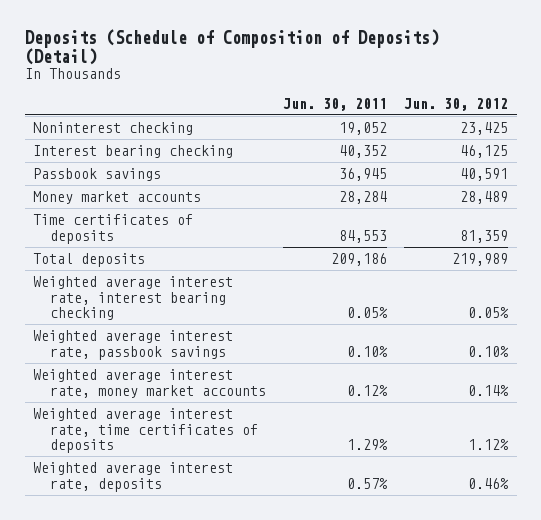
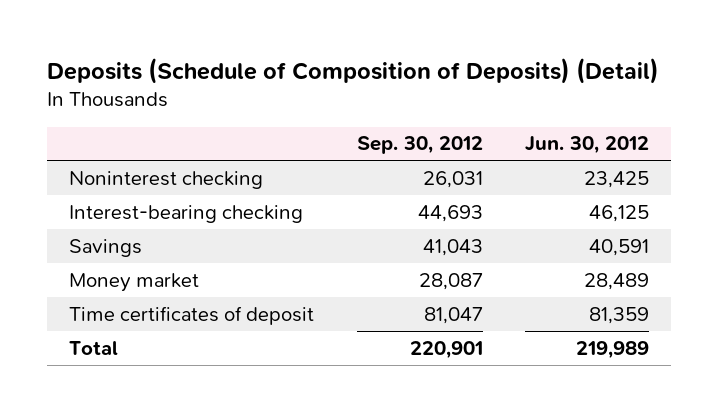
[283,97,388,111] Jun. 30, 2011 -> none
none -> [356,136,483,155] Sep. 30, 2012
[33,276,234,321] Weighted average interest rate, interest bearing checking -> none
[33,330,234,360] Weighted average interest rate, passbook savings -> none
[33,369,267,398] Weighted average interest rate, money market accounts -> none
[33,408,259,454] Weighted average interest rate, time certificates of deposits -> none
[33,462,234,492] Weighted average interest rate, deposits -> none
[33,145,234,159] Interest bearing checking -> [68,204,303,223] Interest-bearing checking
[33,168,162,182] Passbook savings -> [68,238,142,257] Savings
[33,191,202,205] Money market accounts -> [68,272,199,292] Money market
[33,214,194,244] Time certificates of deposits -> [68,305,314,325] Time certificates of deposit
[33,253,146,268] Total deposits -> [68,340,118,355] Total

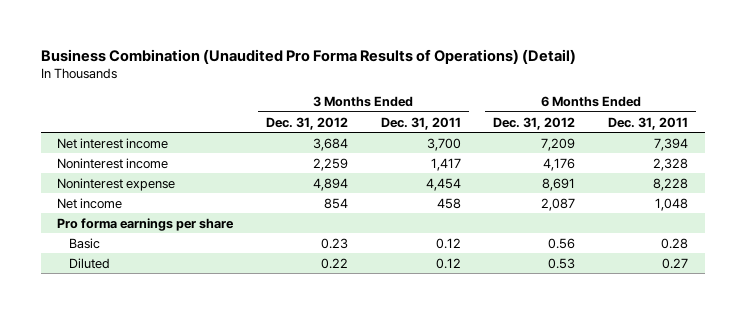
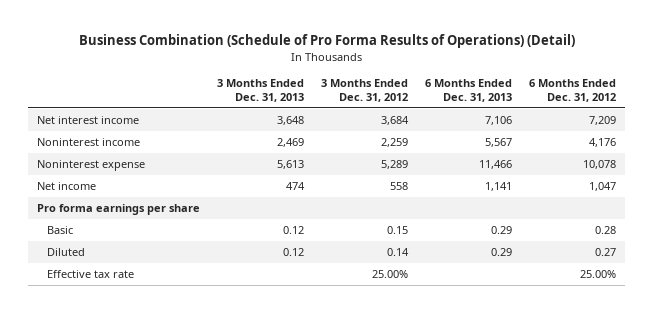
[40,48,576,64] Business Combination (Unaudited Pro Forma Results of Operations) (Detail) -> [78,34,575,49] Business Combination (Schedule of Pro Forma Results of Operations) (Detail)
[380,116,461,130] Dec. 31, 2011 -> none
[608,116,689,130] Dec. 31, 2011 -> none
none -> [216,78,304,102] 3 Months Ended Dec. 31, 2013
none -> [425,78,513,102] 6 Months Ended Dec. 31, 2013
[312,177,348,191] 4,894 -> [381,160,409,170] 5,289
[542,177,576,191] 8,691 -> [583,160,617,170] 10,078
[323,197,348,209] 854 -> [390,182,409,191] 558
[541,197,576,211] 2,087 -> [589,182,617,192] 1,047
[320,237,348,249] 0.23 -> [387,226,409,235] 0.15
[548,237,576,249] 0.56 -> [595,226,617,235] 0.28
[320,257,348,269] 0.22 -> [387,248,410,257] 0.14
[548,257,576,269] 0.53 -> [595,248,617,257] 0.27
none -> [47,270,135,279] Effective tax rate

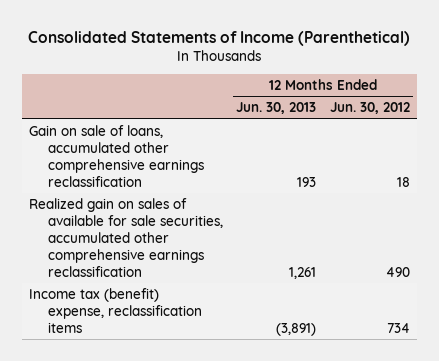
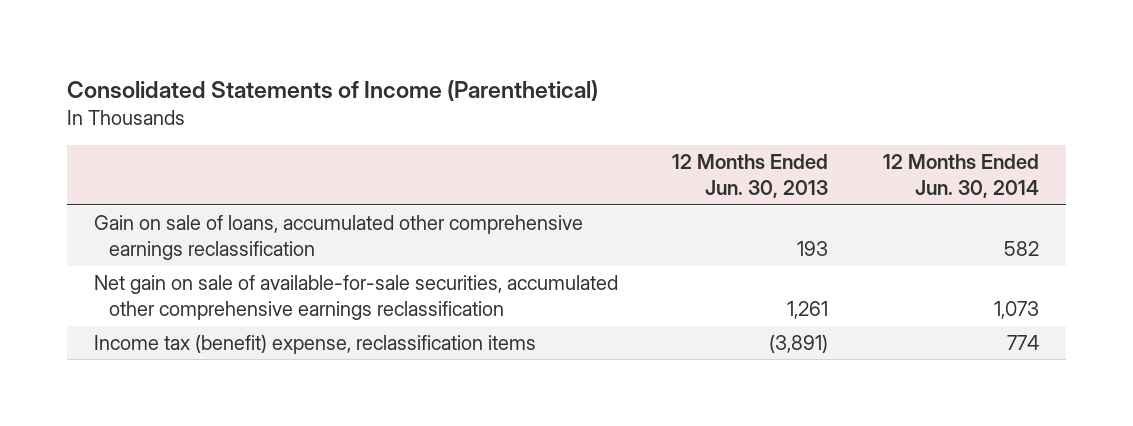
[329,102,410,115] Jun. 30, 2012 -> none
none -> [882,154,1039,199] 12 Months Ended Jun. 30, 2014
[28,197,223,277] Realized gain on sales of available for sale securities, accumulated other comprehensive earnings reclassification -> [93,275,618,321] Net gain on sale of available-for-sale securities, accumulated other comprehensive earnings reclassification

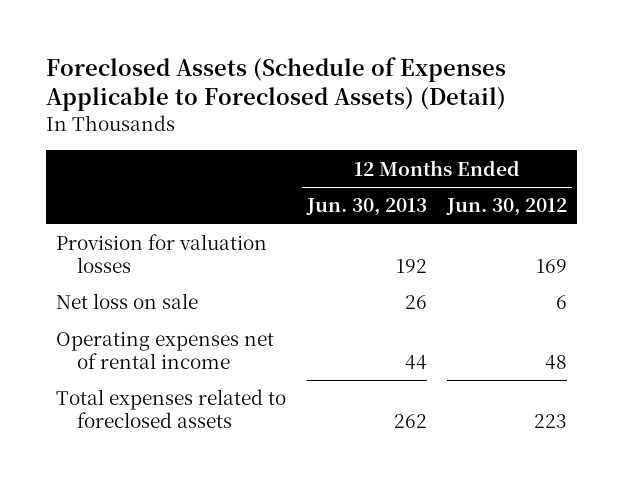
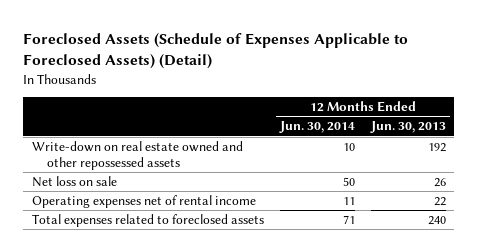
[446,198,568,217] Jun. 30, 2012 -> none
none -> [278,121,355,134] Jun. 30, 2014
[56,234,268,273] Provision for valuation losses -> [31,141,243,170] Write-down on real estate owned and other repossessed assets
[404,354,427,370] 44 -> [433,197,446,207] 22
[393,413,427,428] 262 -> [427,216,446,226] 240

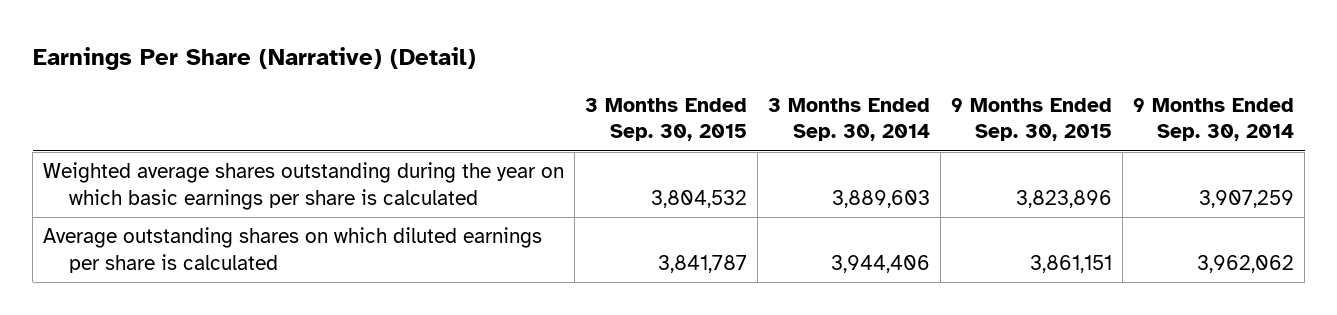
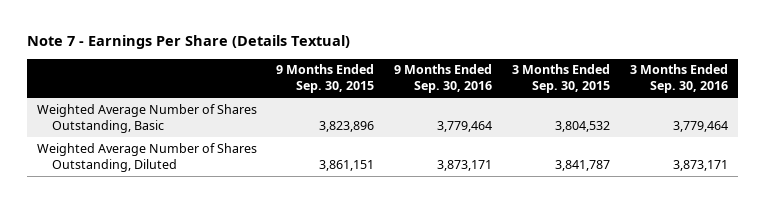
[32,46,476,70] Earnings Per Share (Narrative) (Detail) -> [26,35,350,50] Note 7 - Earnings Per Share (Details Textual)
[768,97,931,142] 3 Months Ended Sep. 30, 2014 -> none
[1133,97,1295,142] 9 Months Ended Sep. 30, 2014 -> none
none -> [394,64,493,94] 9 Months Ended Sep. 30, 2016
none -> [629,64,728,94] 3 Months Ended Sep. 30, 2016
[43,162,565,210] Weighted average shares outstanding during the year on which basic earnings per share is calculated -> [36,103,257,133] Weighted Average Number of Shares Outstanding, Basic
[43,227,543,273] Average outstanding shares on which diluted earnings per share is calculated -> [36,142,257,172] Weighted Average Number of Shares Outstanding, Diluted

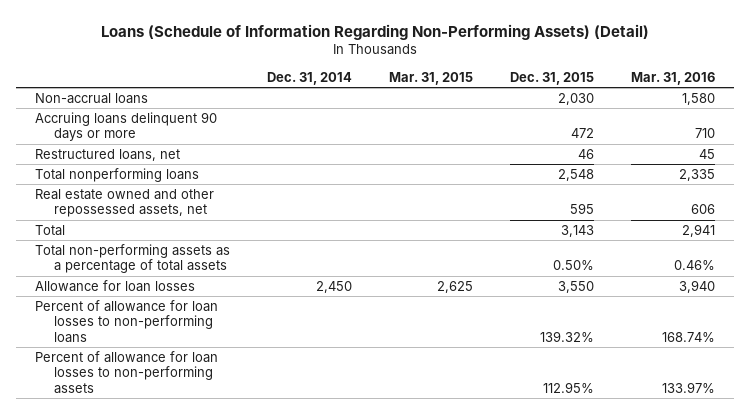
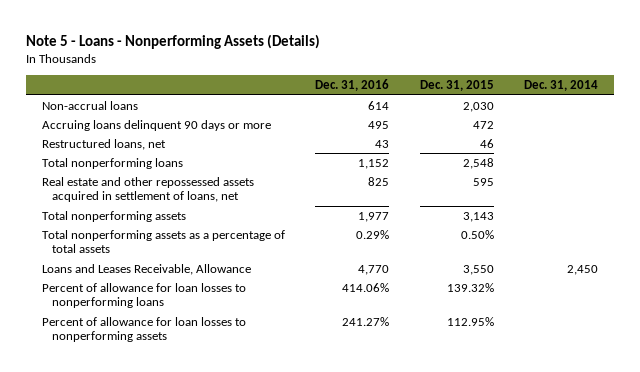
[101,23,650,40] Loans (Schedule of Information Regarding Non-Performing Assets) (Detail) -> [26,33,321,49] Note 5 - Loans - Nonperforming Assets (Details)
[389,72,474,86] Mar. 31, 2015 -> none
[631,72,716,86] Mar. 31, 2016 -> none
none -> [315,78,390,91] Dec. 31, 2016
[34,188,214,218] Real estate owned and other repossessed assets, net -> [41,176,254,203] Real estate and other repossessed assets acquired in settlement of loans, net
[34,224,65,236] Total -> [41,210,186,222] Total nonperforming assets
[34,243,230,274] Total non-performing assets as a percentage of total assets -> [41,229,285,254] Total nonperforming assets as a percentage of total assets
[34,279,195,292] Allowance for loan losses -> [41,263,251,275] Loans and Leases Receivable, Allowance
[34,299,218,344] Percent of allowance for loan losses to non-performing loans -> [41,282,246,309] Percent of allowance for loan losses to nonperforming loans
[34,350,218,395] Percent of allowance for loan losses to non-performing assets -> [41,316,246,343] Percent of allowance for loan losses to nonperforming assets

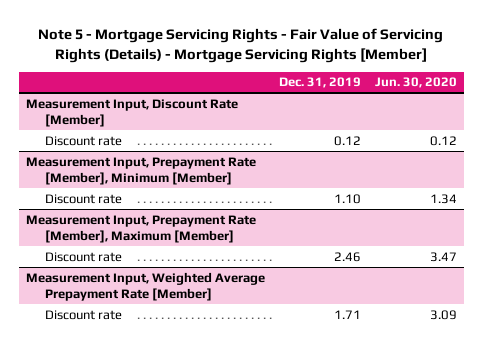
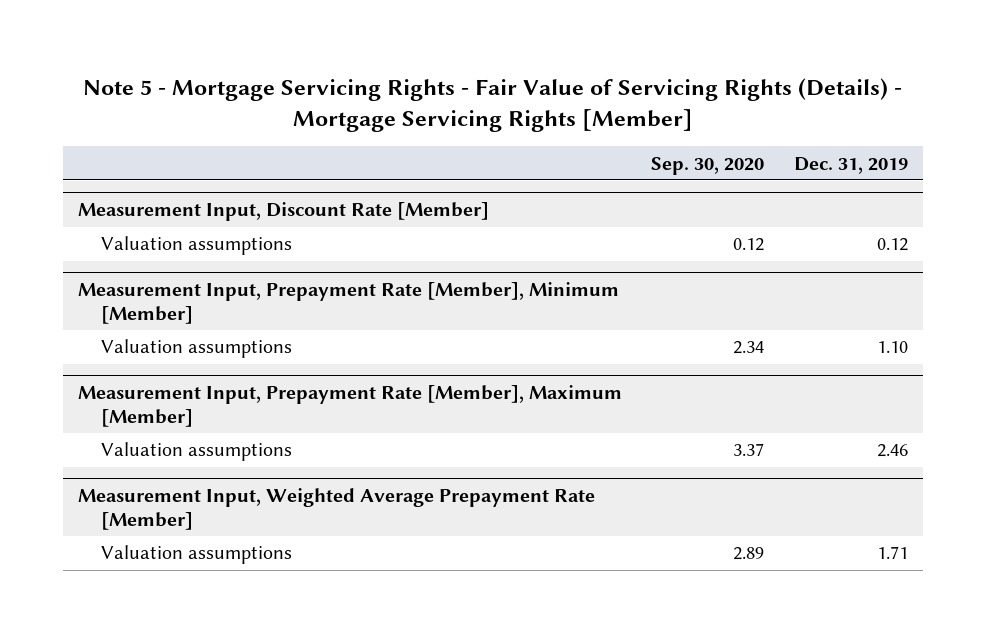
[374,77,457,89] Jun. 30, 2020 -> none
none -> [651,156,765,175] Sep. 30, 2020
[45,135,123,146] Discount rate -> [101,236,293,256] Valuation assumptions
[45,193,123,204] Discount rate -> [101,339,293,359] Valuation assumptions
[45,251,123,262] Discount rate -> [101,442,293,462] Valuation assumptions
[45,309,123,320] Discount rate -> [101,545,293,565] Valuation assumptions

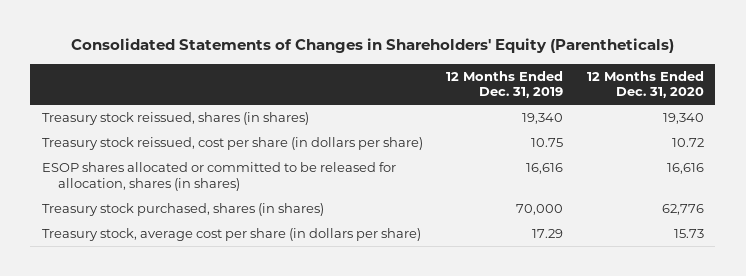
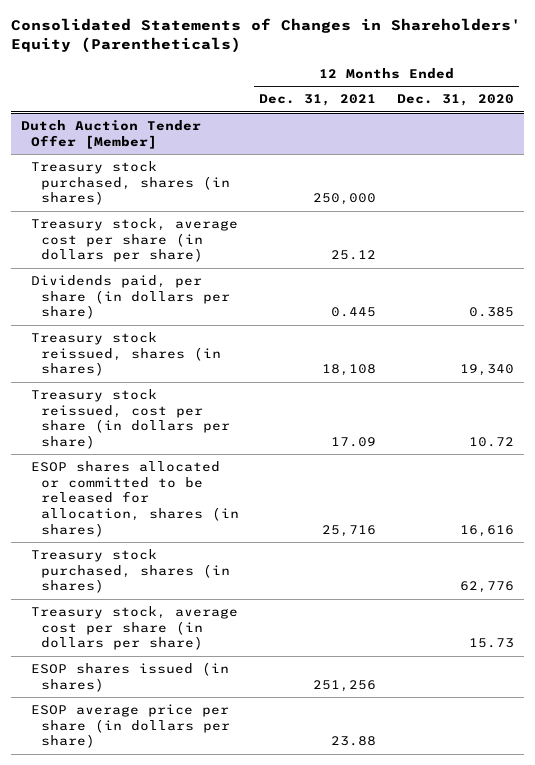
[446,70,564,99] 12 Months Ended Dec. 31, 2019 -> none
none -> [259,94,377,107] Dec. 31, 2021
none -> [21,119,202,149] Dutch Auction Tender Offer [Member]
none -> [30,160,230,206] Treasury stock purchased, shares (in shares)
none -> [30,217,238,263] Treasury stock, average cost per share (in dollars per share)
none -> [30,274,230,320] Dividends paid, per share (in dollars per share)
none -> [30,661,229,692] ESOP shares issued (in shares)
none -> [30,703,230,749] ESOP average price per share (in dollars per share)

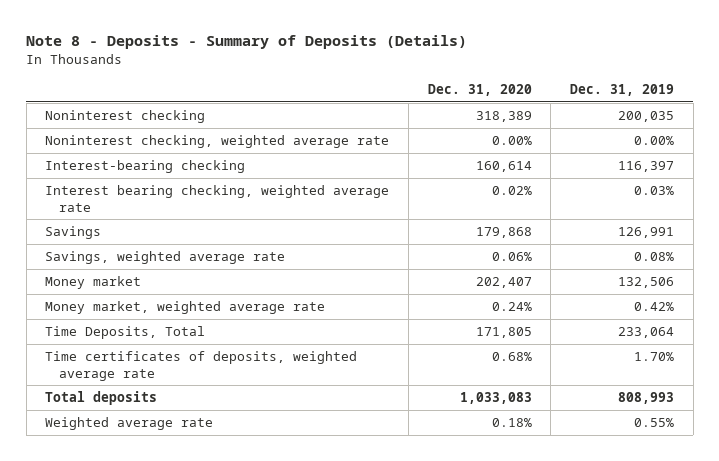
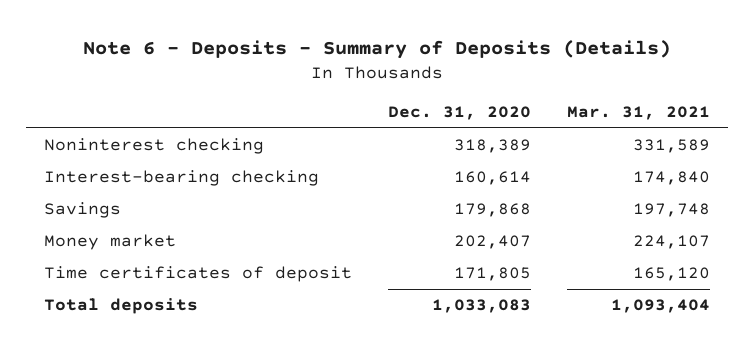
[26,35,468,50] Note 8 - Deposits - Summary of Deposits (Details) -> [83,40,672,60] Note 6 - Deposits - Summary of Deposits (Details)
[569,83,674,96] Dec. 31, 2019 -> none
none -> [566,106,710,121] Mar. 31, 2021
[45,135,390,149] Noninterest checking, weighted average rate -> none
[45,185,390,212] Interest bearing checking, weighted average rate -> none
[45,251,286,265] Savings, weighted average rate -> none
[45,301,326,315] Money market, weighted average rate -> none
[45,351,358,381] Time certificates of deposits, weighted average rate -> none
[45,326,206,340] Time Deposits, Total -> [44,266,353,283] Time certificates of deposit
[45,417,214,431] Weighted average rate -> none

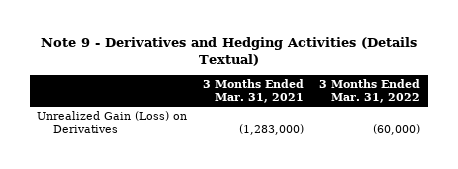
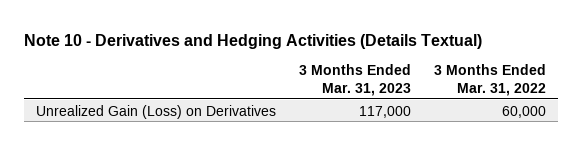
[40,36,417,66] Note 9 - Derivatives and Hedging Activities (Details Textual) -> [24,33,483,49] Note 10 - Derivatives and Hedging Activities (Details Textual)
[202,78,304,104] 3 Months Ended Mar. 31, 2021 -> none
none -> [298,64,411,96] 3 Months Ended Mar. 31, 2023
[373,124,421,136] (60,000) -> [502,105,547,118] 60,000

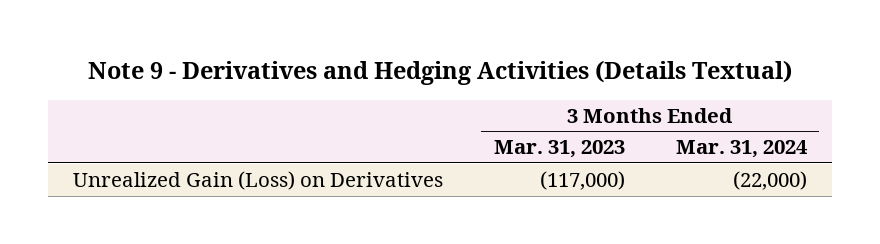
[24,33,483,49] Note 10 - Derivatives and Hedging Activities (Details Textual) -> [87,60,792,86] Note 9 - Derivatives and Hedging Activities (Details Textual)
[434,64,547,96] 3 Months Ended Mar. 31, 2022 -> none
none -> [675,140,808,159] Mar. 31, 2024
[358,105,411,118] 117,000 -> [539,171,625,191] (117,000)

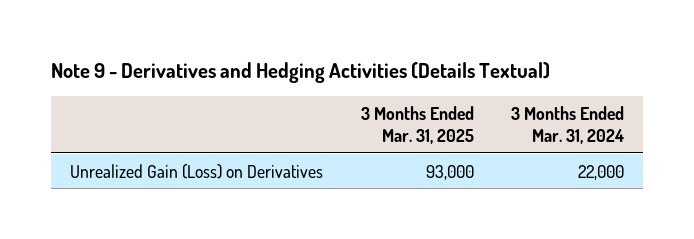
[493,140,625,159] Mar. 31, 2023 -> none
none -> [360,105,474,145] 3 Months Ended Mar. 31, 2025
[732,171,807,191] (22,000) -> [578,164,625,180] 22,000

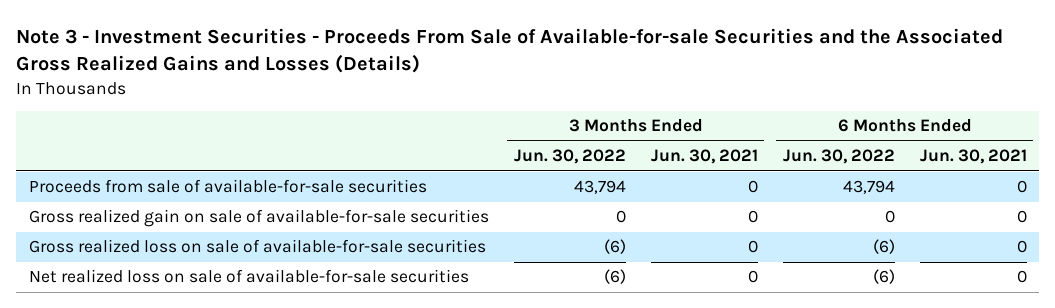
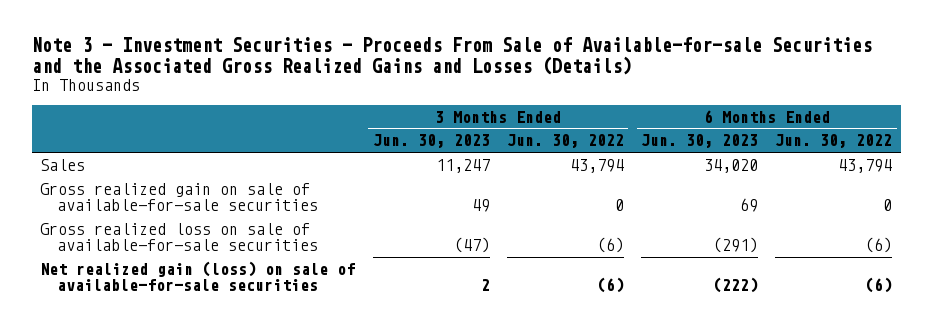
[650,149,758,165] Jun. 30, 2021 -> none
[919,149,1027,165] Jun. 30, 2021 -> none
none -> [372,134,490,149] Jun. 30, 2023
none -> [641,134,759,149] Jun. 30, 2023
[28,179,427,194] Proceeds from sale of available-for-sale securities -> [40,159,86,172] Sales
[28,269,469,284] Net realized loss on sale of available-for-sale securities -> [40,261,356,291] Net realized gain (loss) on sale of available-for-sale securities

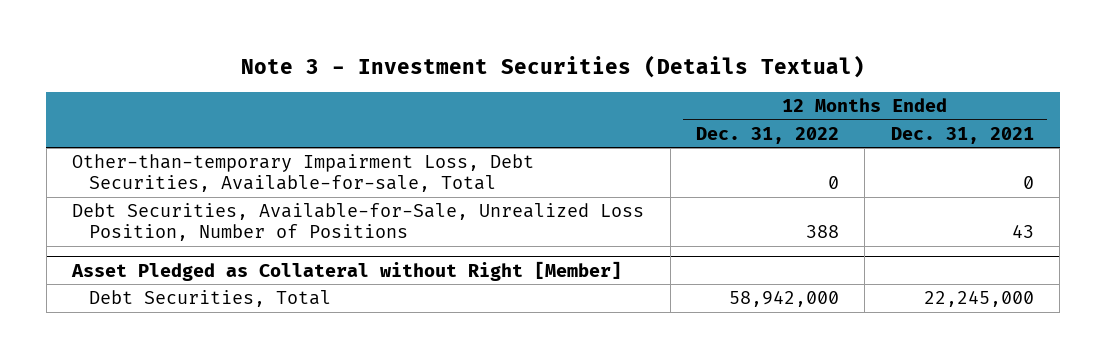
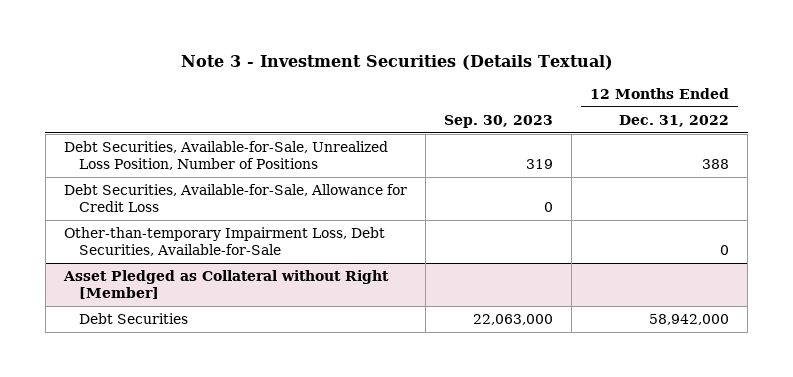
[890,126,1034,144] Dec. 31, 2021 -> none
none -> [444,114,554,128] Sep. 30, 2023
[72,154,535,193] Other-than-temporary Impairment Loss, Debt Securities, Available-for-sale, Total -> none
none -> [63,184,407,213] Debt Securities, Available-for-Sale, Allowance for Credit Loss
none -> [63,227,385,257] Other-than-temporary Impairment Loss, Debt Securities, Available-for-Sale
[88,290,331,308] Debt Securities, Total -> [78,313,188,325] Debt Securities

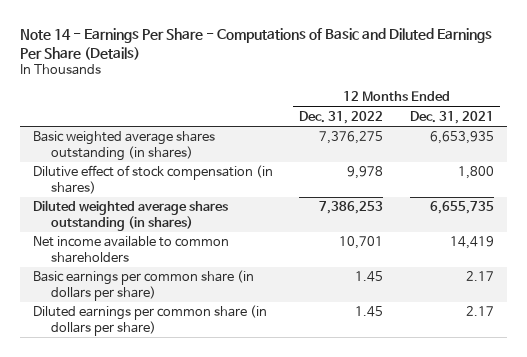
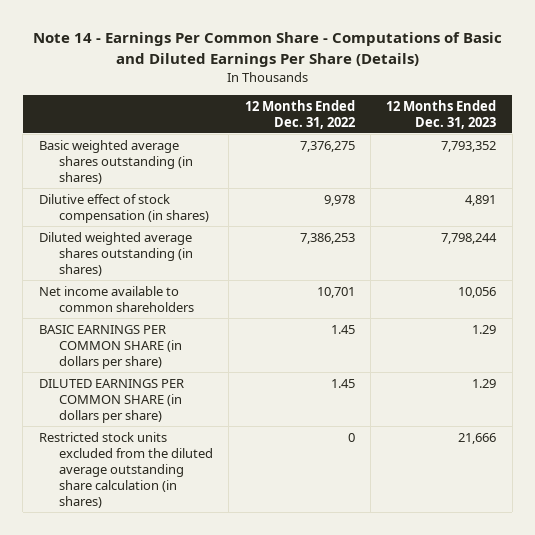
[19,27,492,60] Note 14 - Earnings Per Share - Computations of Basic and Diluted Earnings Per Share (Details) -> [32,32,502,67] Note 14 - Earnings Per Common Share - Computations of Basic and Diluted Earnings Per Share (Details)
[409,110,494,124] Dec. 31, 2021 -> none
none -> [386,99,497,129] 12 Months Ended Dec. 31, 2023
[32,270,254,301] Basic earnings per common share (in dollars per share) -> [38,324,183,369] BASIC EARNINGS PER COMMON SHARE (in dollars per share)
[32,305,267,336] Diluted earnings per common share (in dollars per share) -> [38,378,184,423] DILUTED EARNINGS PER COMMON SHARE (in dollars per share)
none -> [38,431,214,508] Restricted stock units excluded from the diluted average outstanding share calculation (in shares)

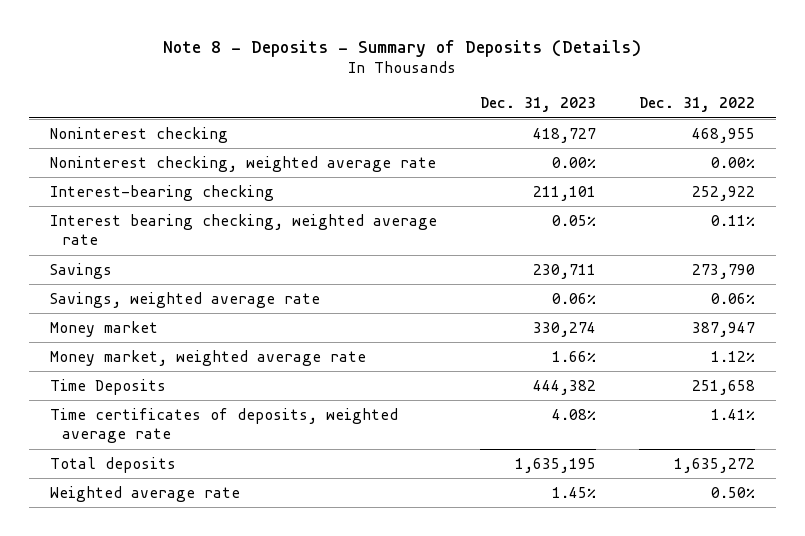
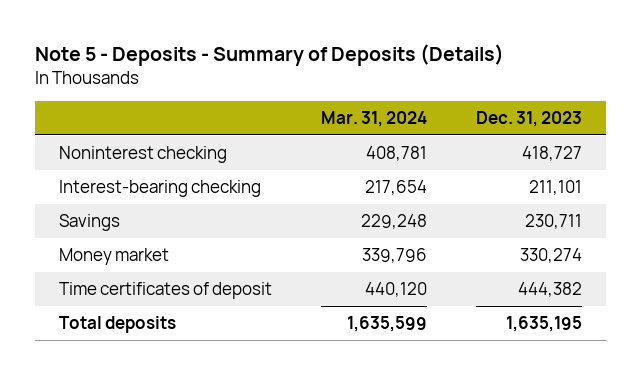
[163,39,642,57] Note 8 - Deposits - Summary of Deposits (Details) -> [34,44,504,67] Note 5 - Deposits - Summary of Deposits (Details)
[638,97,755,113] Dec. 31, 2022 -> none
none -> [321,111,428,128] Mar. 31, 2024
[50,155,437,172] Noninterest checking, weighted average rate -> none
[50,213,438,246] Interest bearing checking, weighted average rate -> none
[50,291,321,308] Savings, weighted average rate -> none
[50,349,367,366] Money market, weighted average rate -> none
[50,407,399,444] Time certificates of deposits, weighted average rate -> none
[50,378,167,395] Time Deposits -> [59,282,273,300] Time certificates of deposit
[50,485,241,502] Weighted average rate -> none

